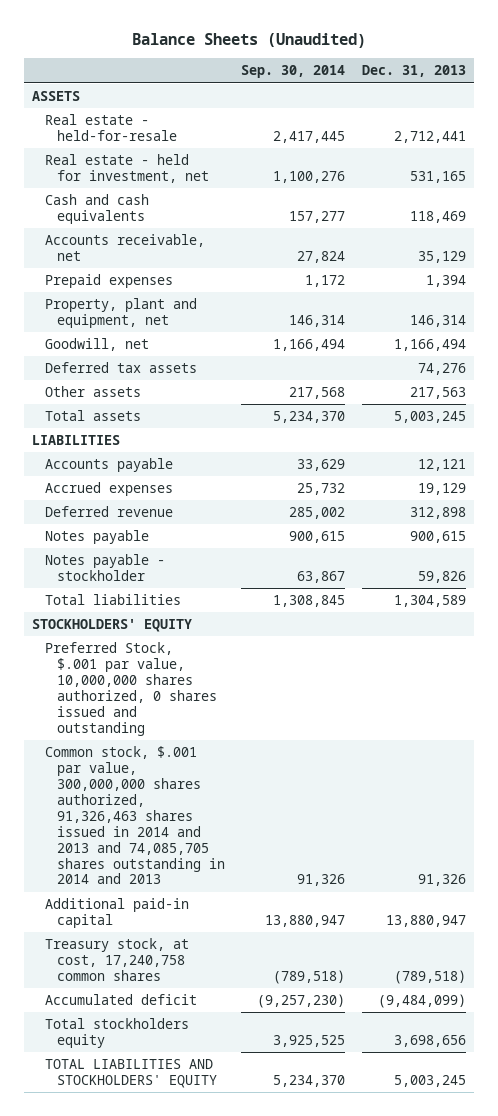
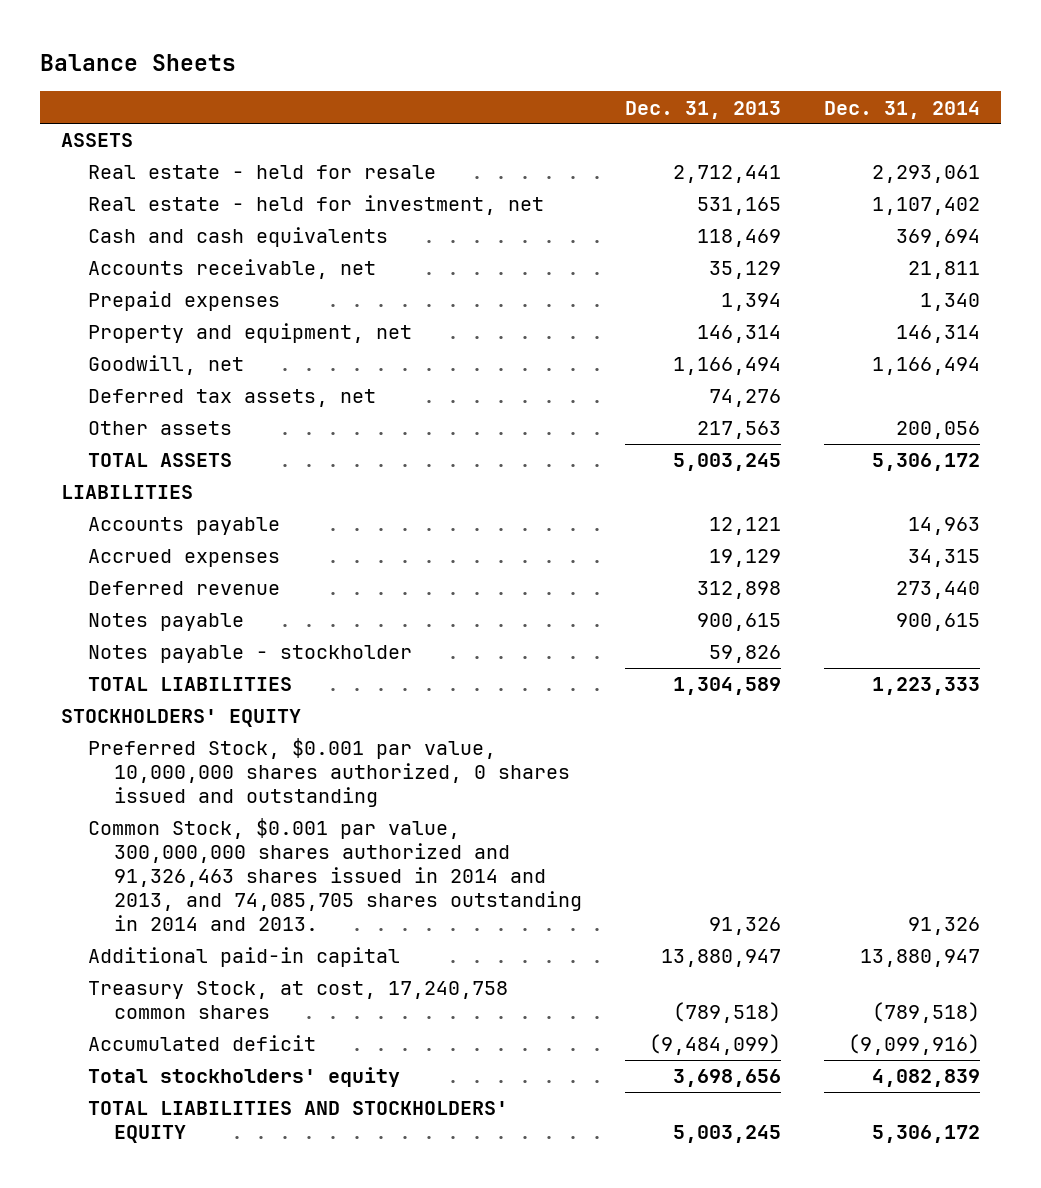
[131,32,366,48] Balance Sheets (Unaudited) -> [39,54,236,72] Balance Sheets
[241,65,346,79] Sep. 30, 2014 -> none
none -> [823,100,980,119] Dec. 31, 2014
[44,113,177,141] Real estate - held-for-resale -> [87,165,436,180] Real estate - held for resale
[44,297,197,328] Property, plant and equipment, net -> [87,323,412,344] Property and equipment, net
[44,361,197,373] Deferred tax assets -> [87,389,376,408] Deferred tax assets, net
[44,409,141,421] Total assets -> [87,453,232,468] TOTAL ASSETS
[44,593,181,605] Total liabilities -> [87,677,292,692] TOTAL LIABILITIES
[44,641,217,736] Preferred Stock, $.001 par value, 10,000,000 shares authorized, 0 shares issued and outstanding -> [87,738,570,808] Preferred Stock, $0.001 par value, 10,000,000 shares authorized, 0 shares issued and outstanding
[44,745,225,885] Common stock, $.001 par value, 300,000,000 shares authorized, 91,326,463 shares issued in 2014 and 2013 and 74,085,705 shares outstanding in 2014 and 2013 -> [87,818,582,931] Common Stock, $0.001 par value, 300,000,000 shares authorized and 91,326,463 shares issued in 2014 and 2013, and 74,085,705 shares outstanding in 2014 and 2013.
[44,937,189,981] Treasury stock, at cost, 17,240,758 common shares -> [87,981,508,1020] Treasury Stock, at cost, 17,240,758 common shares
[44,1017,189,1048] Total stockholders equity -> [87,1067,400,1088] Total stockholders' equity

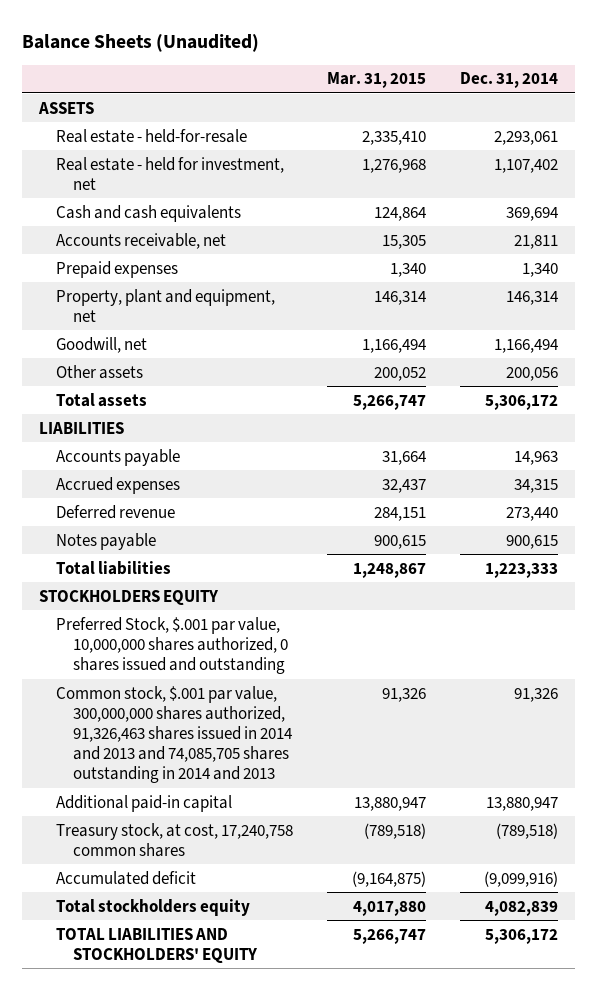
[39,54,236,72] Balance Sheets -> [21,33,259,52] Balance Sheets (Unaudited)
[624,100,781,119] Dec. 31, 2013 -> none
none -> [327,72,427,89] Mar. 31, 2015
[87,165,436,180] Real estate - held for resale -> [55,128,247,143] Real estate - held-for-resale
[87,323,412,344] Property and equipment, net -> [55,288,275,322] Property, plant and equipment, net
[87,389,376,408] Deferred tax assets, net -> none
[87,453,232,468] TOTAL ASSETS -> [55,392,147,407] Total assets
[87,645,412,664] Notes payable - stockholder -> none
[87,677,292,692] TOTAL LIABILITIES -> [55,560,171,575] Total liabilities
[61,709,302,728] STOCKHOLDERS' EQUITY -> [38,589,219,606] STOCKHOLDERS EQUITY
[87,738,570,808] Preferred Stock, $0.001 par value, 10,000,000 shares authorized, 0 shares issued and outstanding -> [55,616,289,674] Preferred Stock, $.001 par value, 10,000,000 shares authorized, 0 shares issued and outstanding
[87,818,582,931] Common Stock, $0.001 par value, 300,000,000 shares authorized and 91,326,463 shares issued in 2014 and 2013, and 74,085,705 shares outstanding in 2014 and 2013. -> [55,685,293,784] Common stock, $.001 par value, 300,000,000 shares authorized, 91,326,463 shares issued in 2014 and 2013 and 74,085,705 shares outstanding in 2014 and 2013
[87,981,508,1020] Treasury Stock, at cost, 17,240,758 common shares -> [55,822,293,857] Treasury stock, at cost, 17,240,758 common shares
[87,1067,400,1088] Total stockholders' equity -> [55,898,250,916] Total stockholders equity

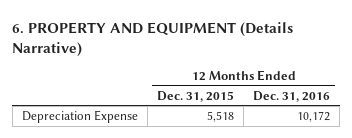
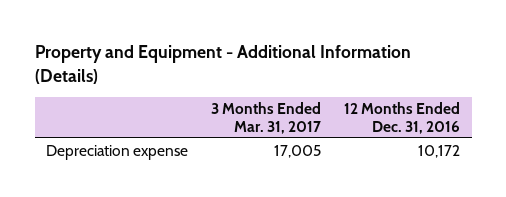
[12,21,294,57] 6. PROPERTY AND EQUIPMENT (Details Narrative) -> [34,45,411,84] Property and Equipment - Additional Information (Details)
[157,90,235,102] Dec. 31, 2015 -> none
none -> [211,101,322,134] 3 Months Ended Mar. 31, 2017
[22,110,139,124] Depreciation Expense -> [46,144,189,160] Depreciation expense

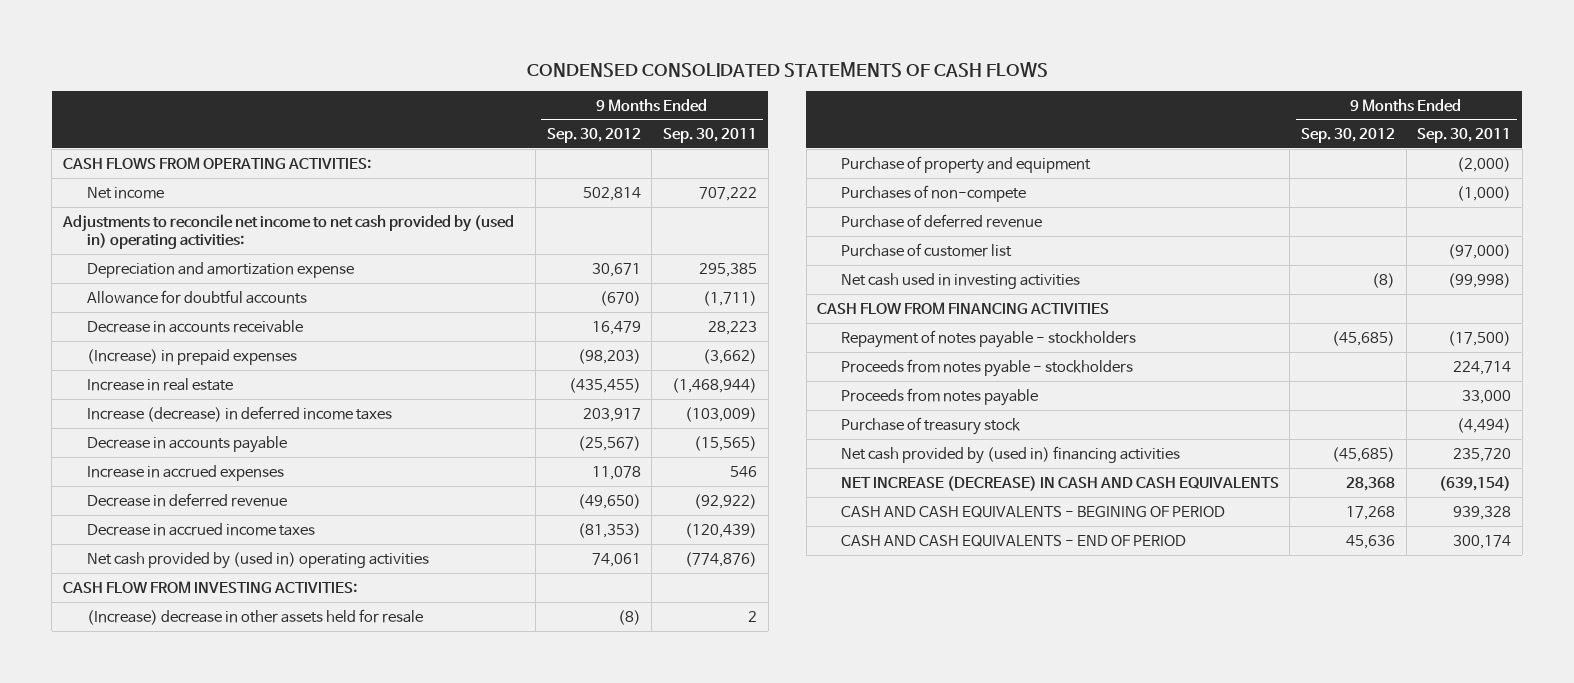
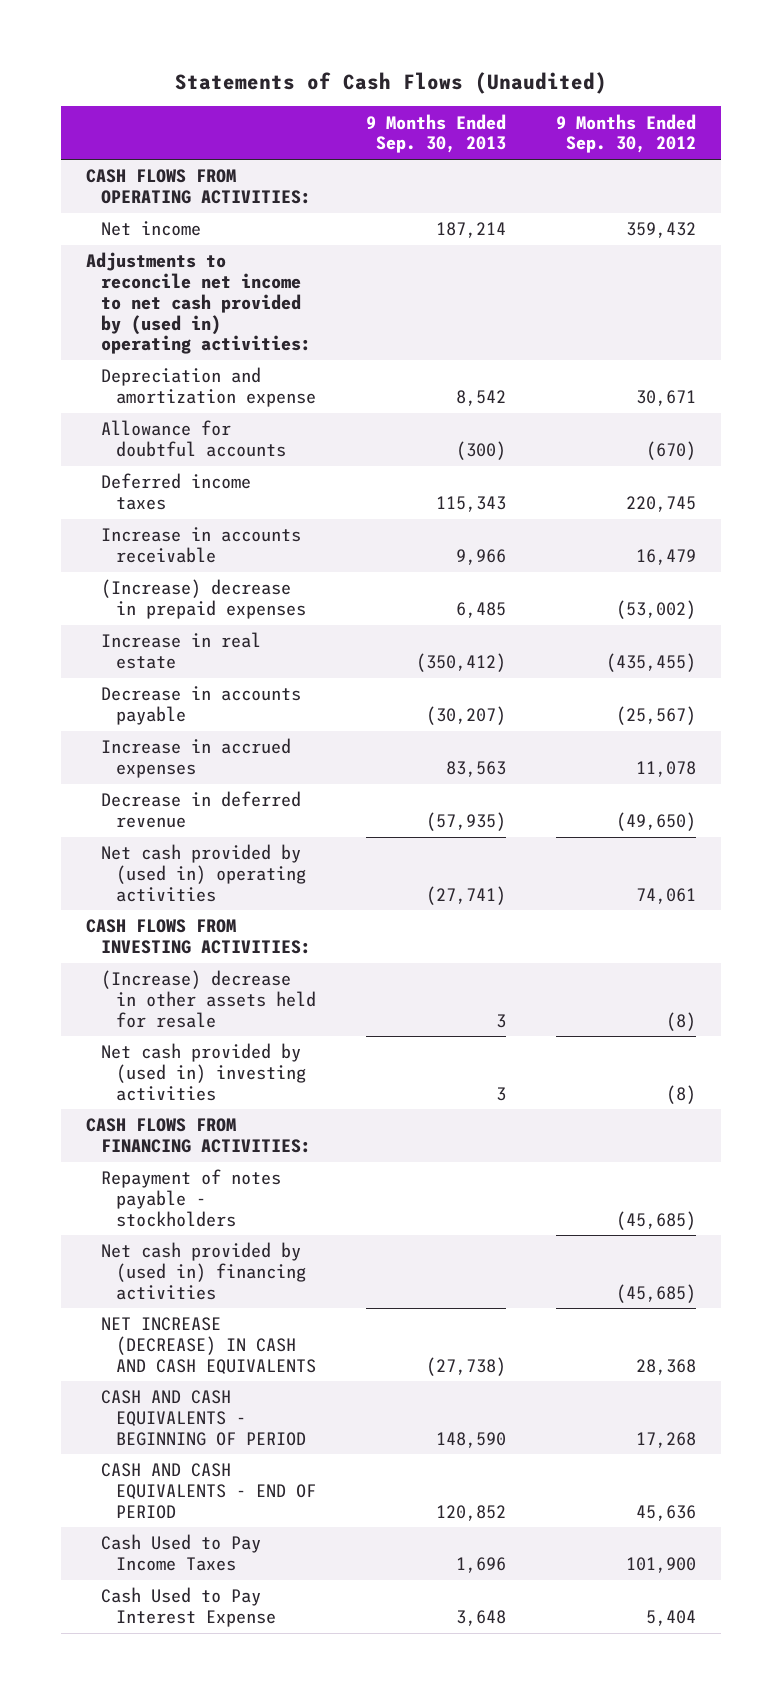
[527,61,1049,77] CONDENSED CONSOLIDATED STATEMENTS OF CASH FLOWS -> [174,71,607,94] Statements of Cash Flows (Unaudited)
[662,128,757,144] Sep. 30, 2011 -> none
none -> [365,113,506,154] 9 Months Ended Sep. 30, 2013
[582,186,641,201] 502,814 -> [625,222,696,239] 359,432
none -> [101,473,252,510] Deferred income taxes
[86,319,303,333] Decrease in accounts receivable -> [101,527,302,563] Increase in accounts receivable
[86,348,297,365] (Increase) in prepaid expenses -> [101,579,307,619] (Increase) decrease in prepaid expenses
[577,348,641,364] (98,203) -> [615,599,696,619] (53,002)
[86,405,392,422] Increase (decrease) in deferred income taxes -> none
[86,522,315,536] Decrease in accrued income taxes -> none
[62,580,357,593] CASH FLOW FROM INVESTING ACTIVITIES: -> [85,919,312,954] CASH FLOWS FROM INVESTING ACTIVITIES:
[840,155,1091,174] Purchase of property and equipment -> none
[840,184,1026,202] Purchases of non-compete -> none
[840,213,1042,228] Purchase of deferred revenue -> none
[840,242,1012,257] Purchase of customer list -> none
[840,272,1080,289] Net cash used in investing activities -> [101,1043,307,1101] Net cash provided by (used in) investing activities
[817,301,1110,314] CASH FLOW FROM FINANCING ACTIVITIES -> [85,1118,312,1153] CASH FLOWS FROM FINANCING ACTIVITIES:
[840,358,1133,377] Proceeds from notes pyable - stockholders -> none
[840,387,1038,406] Proceeds from notes payable -> none
[840,416,1021,435] Purchase of treasury stock -> none
[840,505,1225,518] CASH AND CASH EQUIVALENTS - BEGINING OF PERIOD -> [101,1390,307,1446] CASH AND CASH EQUIVALENTS - BEGINNING OF PERIOD
none -> [101,1534,262,1571] Cash Used to Pay Income Taxes
none -> [101,1587,277,1627] Cash Used to Pay Interest Expense

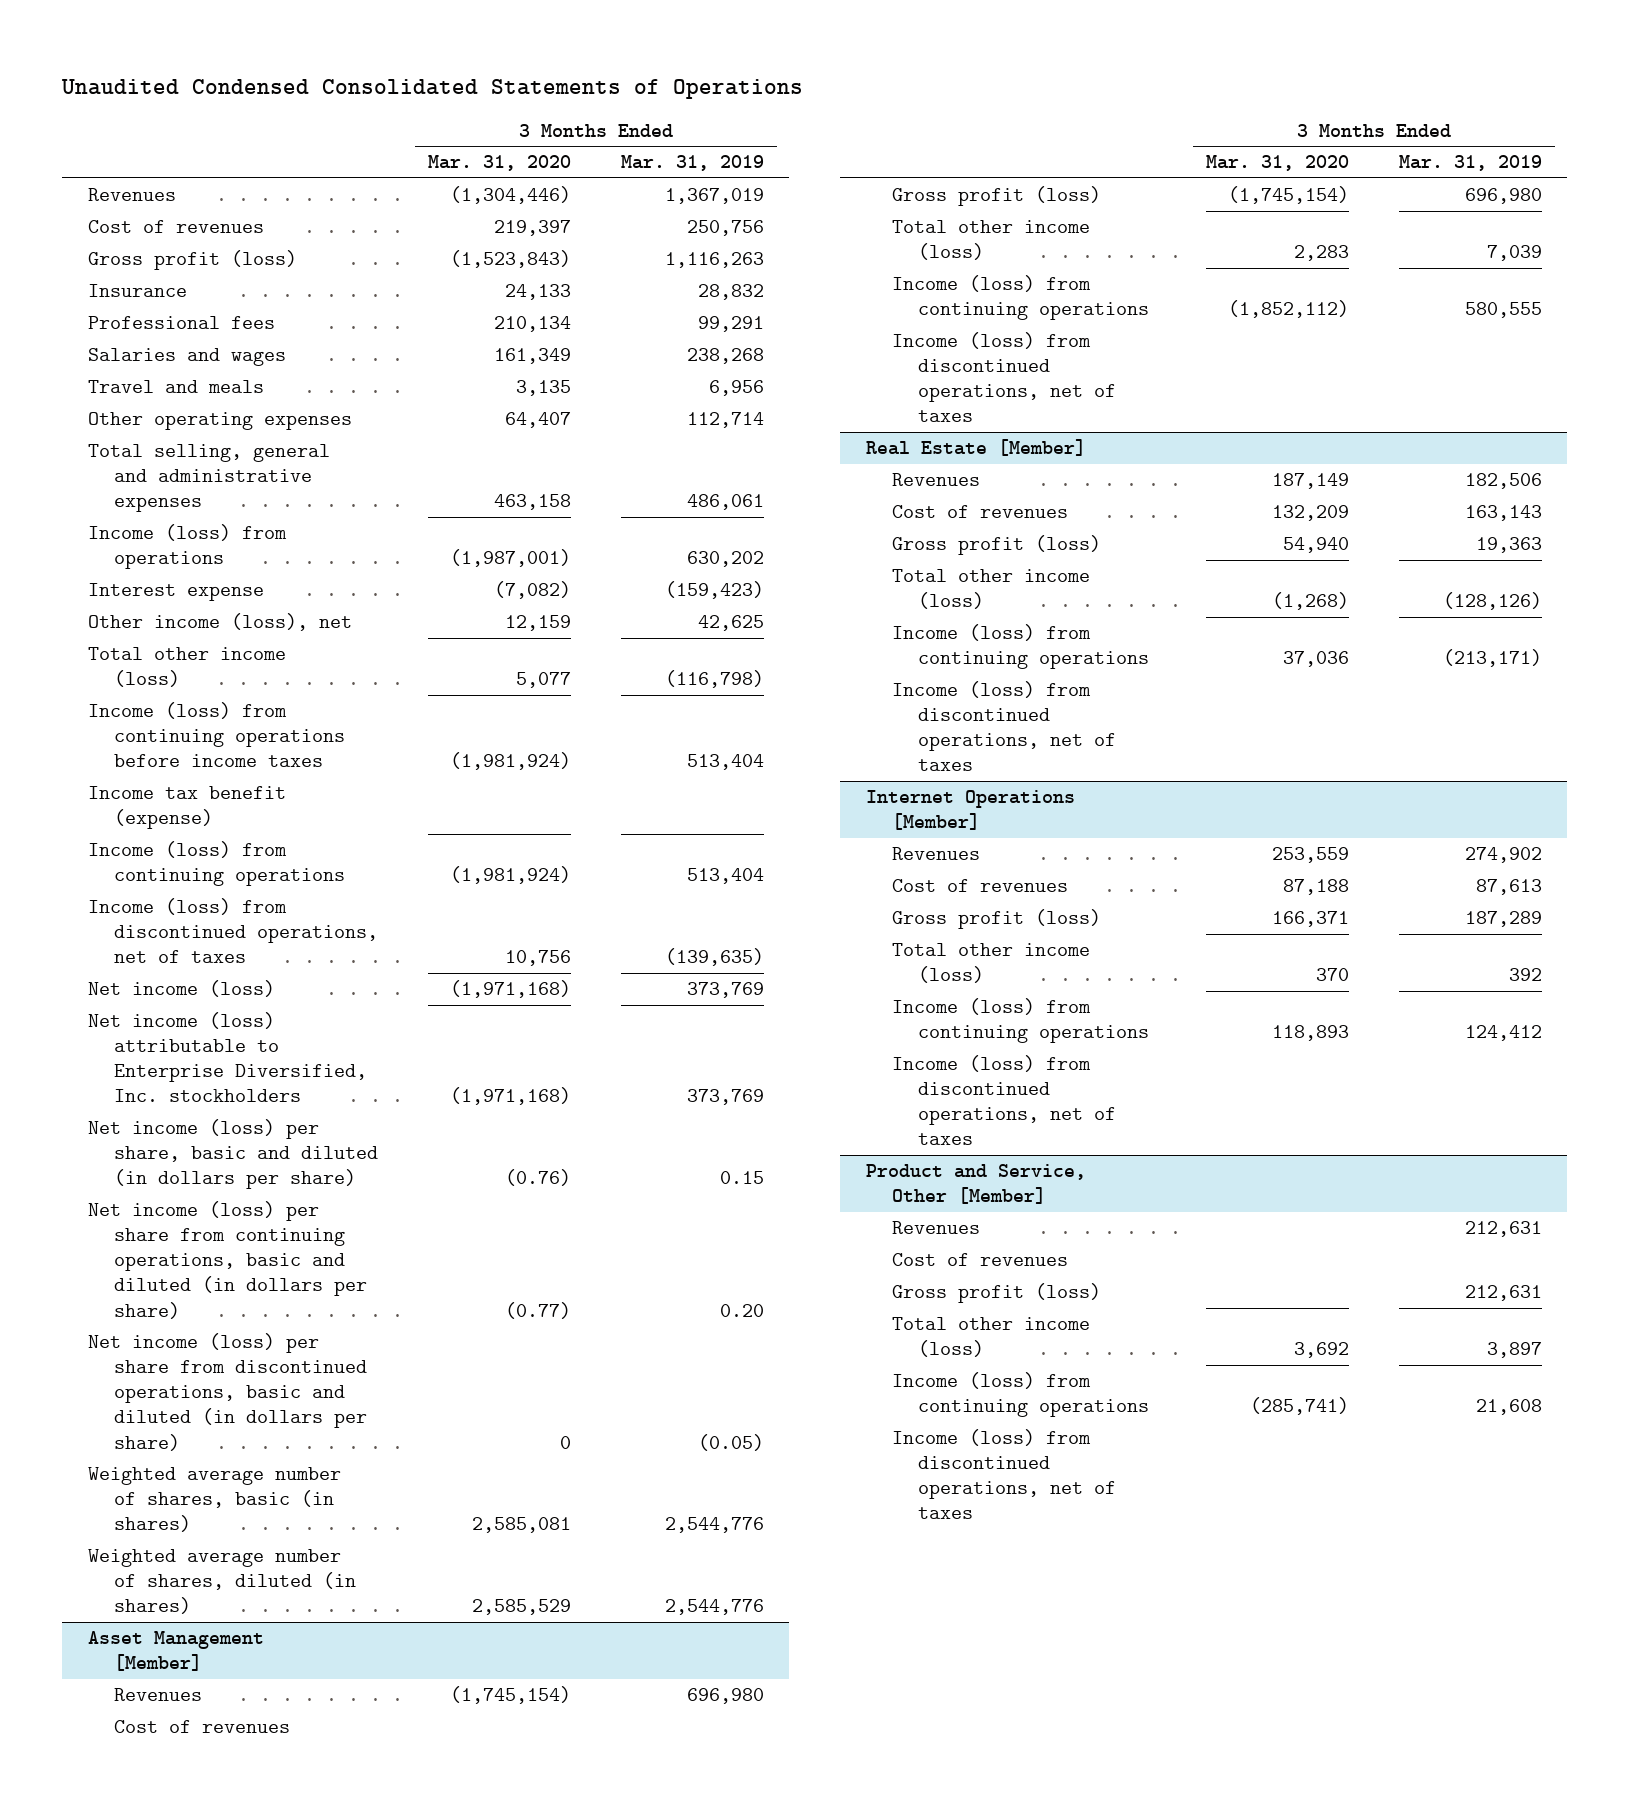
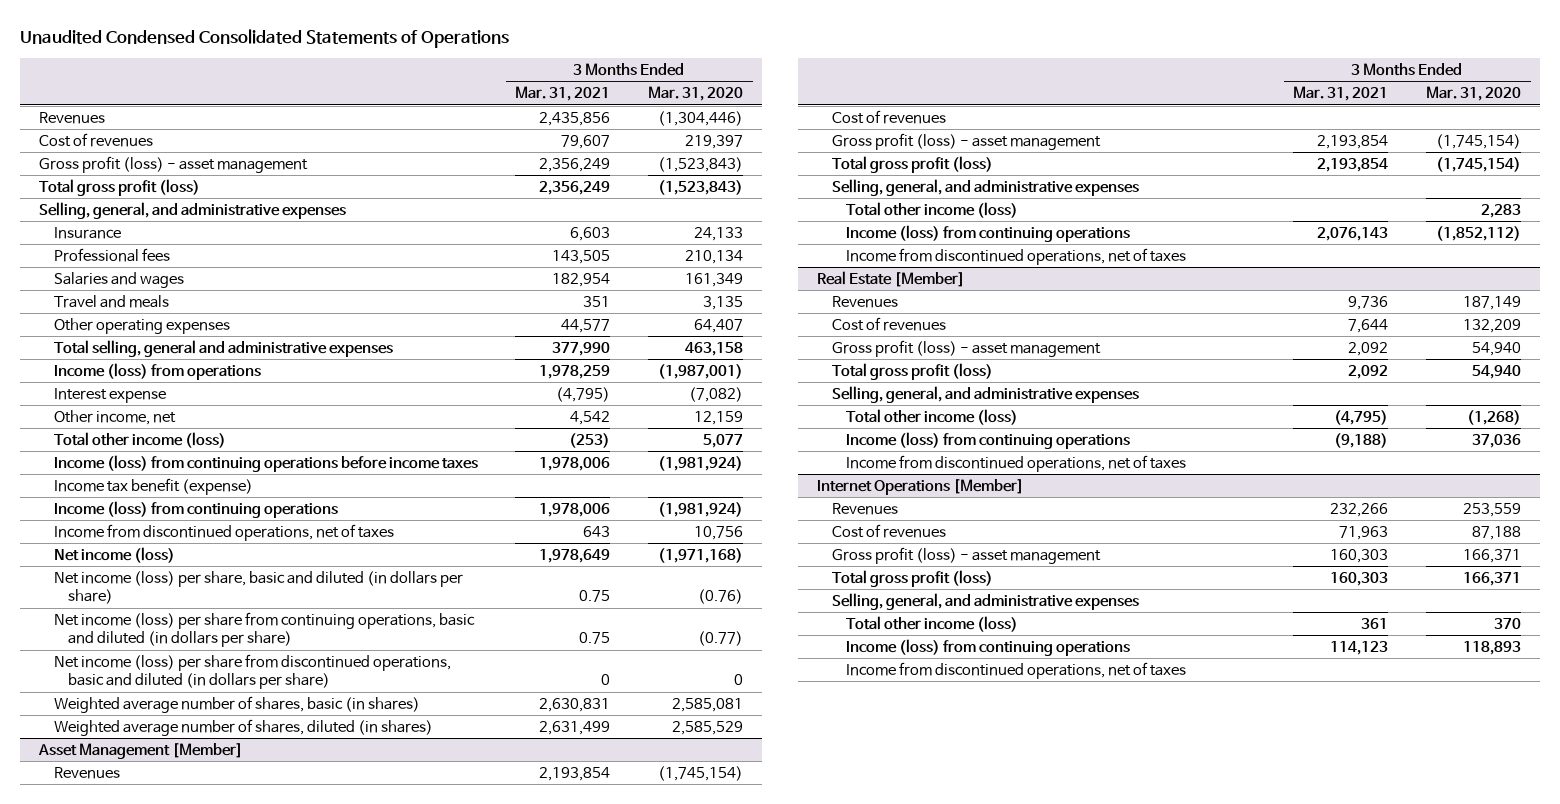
[621,155,765,172] Mar. 31, 2019 -> none
none -> [515,85,611,101] Mar. 31, 2021
[87,250,297,271] Gross profit (loss) -> [39,155,309,173] Gross profit (loss) - asset management
none -> [39,178,201,196] Total gross profit (loss)
none -> [39,201,347,219] Selling, general, and administrative expenses
[87,613,352,632] Other income (loss), net -> [53,409,176,425] Other income, net
[87,898,378,964] Income (loss) from discontinued operations, net of taxes -> [53,523,394,541] Income from discontinued operations, net of taxes
[87,1012,367,1103] Net income (loss) attributable to Enterprise Diversified, Inc. stockholders -> none
[891,186,1101,207] Gross profit (loss) -> [831,132,1101,150] Gross profit (loss) - asset management
none -> [831,155,993,173] Total gross profit (loss)
none -> [831,178,1139,196] Selling, general, and administrative expenses
[891,332,1116,423] Income (loss) from discontinued operations, net of taxes -> [846,247,1187,265] Income from discontinued operations, net of taxes
[891,535,1101,556] Gross profit (loss) -> [831,339,1101,357] Gross profit (loss) - asset management
none -> [831,362,993,380] Total gross profit (loss)
none -> [831,385,1139,403] Selling, general, and administrative expenses
[891,681,1116,772] Income (loss) from discontinued operations, net of taxes -> [846,454,1187,472] Income from discontinued operations, net of taxes
[891,909,1101,930] Gross profit (loss) -> [831,546,1101,564] Gross profit (loss) - asset management
none -> [831,569,993,587] Total gross profit (loss)
none -> [831,592,1139,610] Selling, general, and administrative expenses
[865,1164,1086,1205] Product and Service, Other [Member] -> none
[891,1221,980,1235] Revenues -> none
[891,1253,1068,1267] Cost of revenues -> none
[891,1283,1101,1304] Gross profit (loss) -> none
[891,1317,1090,1358] Total other income (loss) -> none
[891,1372,1149,1418] Income (loss) from continuing operations -> none
[891,1429,1116,1520] Income (loss) from discontinued operations, net of taxes -> none
[891,1055,1116,1146] Income (loss) from discontinued operations, net of taxes -> [846,661,1187,679] Income from discontinued operations, net of taxes

